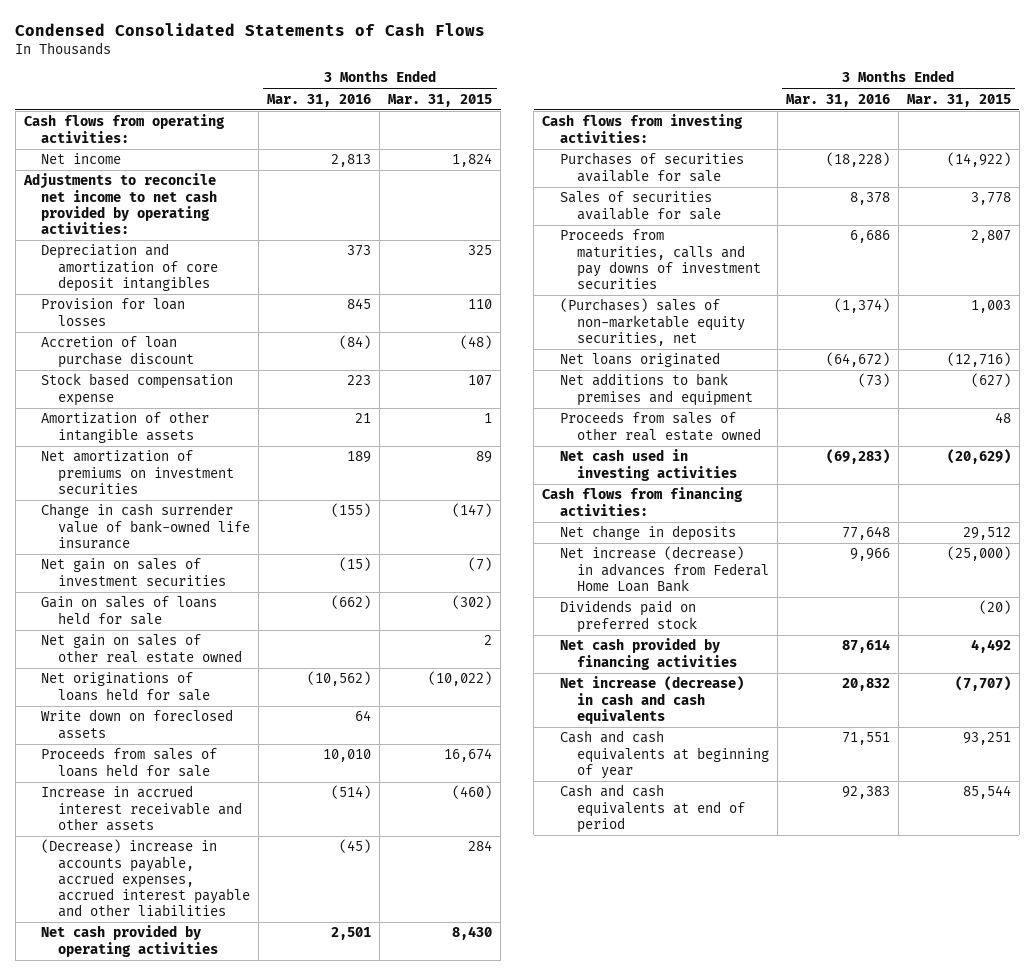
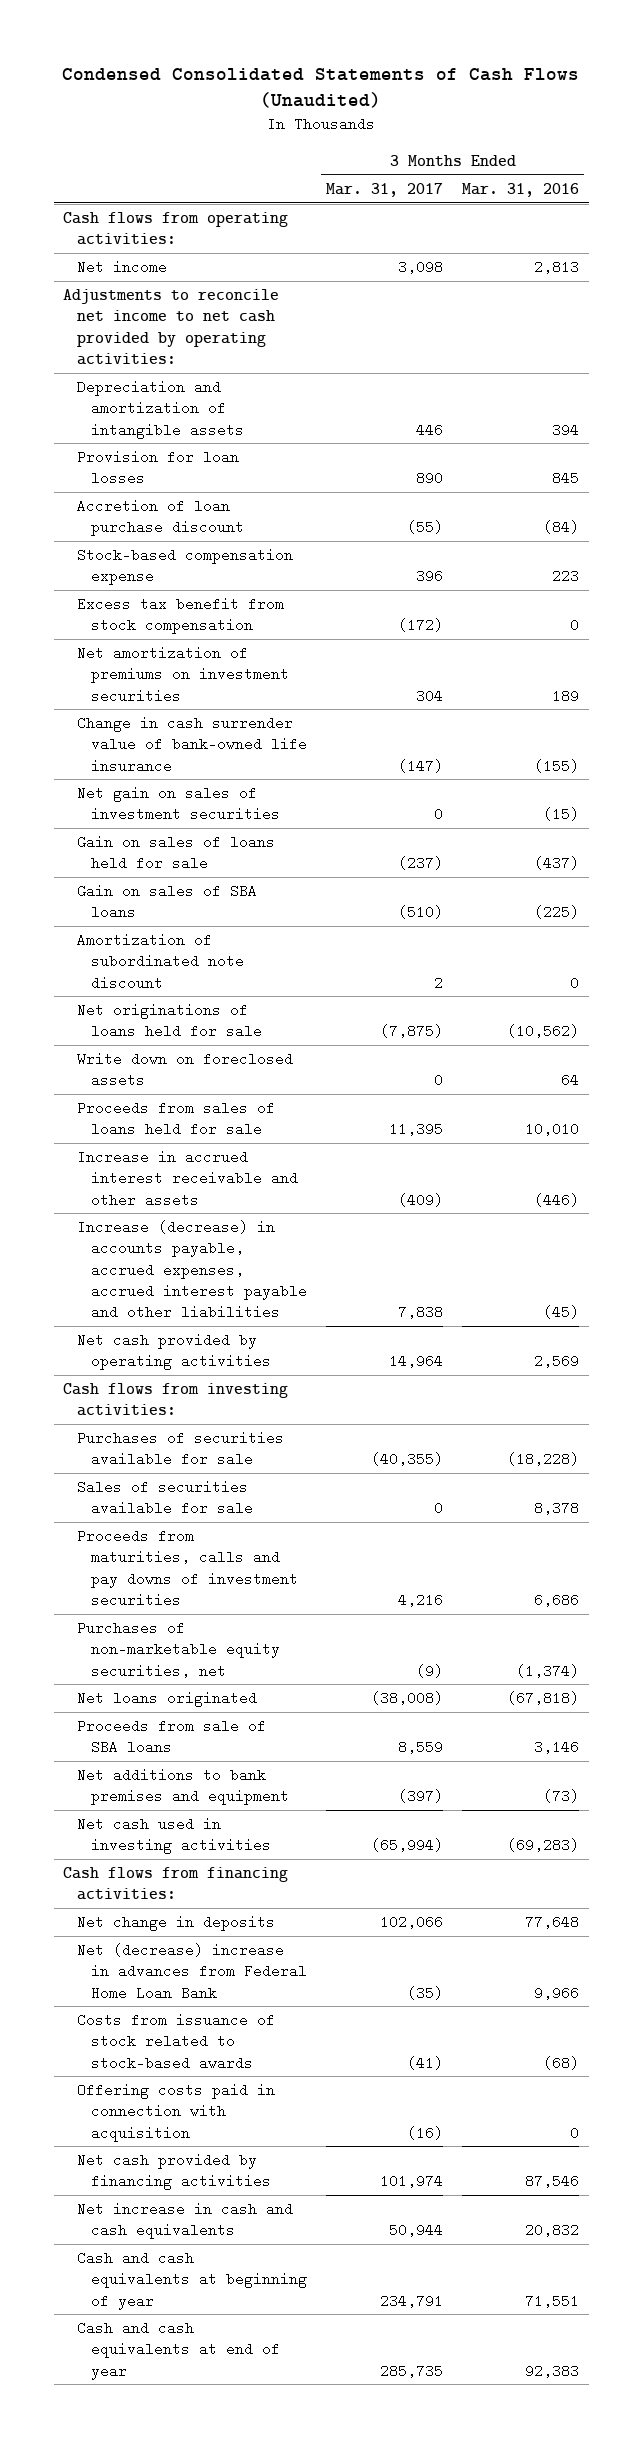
[15,22,486,36] Condensed Consolidated Statements of Cash Flows -> [62,67,580,109] Condensed Consolidated Statements of Cash Flows (Unaudited)
[388,93,493,107] Mar. 31, 2015 -> none
none -> [325,182,443,197] Mar. 31, 2017
[41,243,219,292] Depreciation and amortization of core deposit intangibles -> [76,380,244,439] Depreciation and amortization of intangible assets
[347,245,372,257] 373 -> [552,422,580,437] 394
[41,411,210,443] Amortization of other intangible assets -> none
[41,373,234,406] Stock based compensation expense -> [76,548,293,586] Stock-based compensation expense
none -> [76,597,284,635] Excess tax benefit from stock compensation
[41,634,243,663] Net gain on sales of other real estate owned -> none
[331,595,372,610] (662) -> [534,856,580,871] (437)
none -> [76,884,257,920] Gain on sales of SBA loans
none -> [76,933,244,990] Amortization of subordinated note discount
[331,785,372,800] (514) -> [534,1192,580,1207] (446)
[41,839,251,918] (Decrease) increase in accounts payable, accrued expenses, accrued interest payable and other liabilities -> [76,1220,307,1319] Increase (decrease) in accounts payable, accrued expenses, accrued interest payable and other liabilities
[331,927,372,941] 2,501 -> [534,1354,580,1369] 2,569
[559,298,745,346] (Purchases) sales of non-marketable equity securities, net -> [76,1621,280,1678] Purchases of non-marketable equity securities, net
[825,352,890,368] (64,672) -> [507,1691,580,1706] (67,818)
none -> [76,1719,266,1755] Proceeds from sale of SBA loans
[559,411,761,441] Proceeds from sales of other real estate owned -> none
[559,600,697,633] Dividends paid on preferred stock -> none
[559,546,769,592] Net increase (decrease) in advances from Federal Home Loan Bank -> [76,1943,307,2000] Net (decrease) increase in advances from Federal Home Loan Bank
none -> [76,2013,275,2070] Costs from issuance of stock related to stock-based awards
none -> [76,2083,275,2142] Offering costs paid in connection with acquisition
[841,639,890,654] 87,614 -> [525,2174,580,2189] 87,546
[559,676,744,724] Net increase (decrease) in cash and cash equivalents -> [76,2202,293,2240] Net increase in cash and cash equivalents
[559,784,745,833] Cash and cash equivalents at end of period -> [76,2321,280,2380] Cash and cash equivalents at end of year

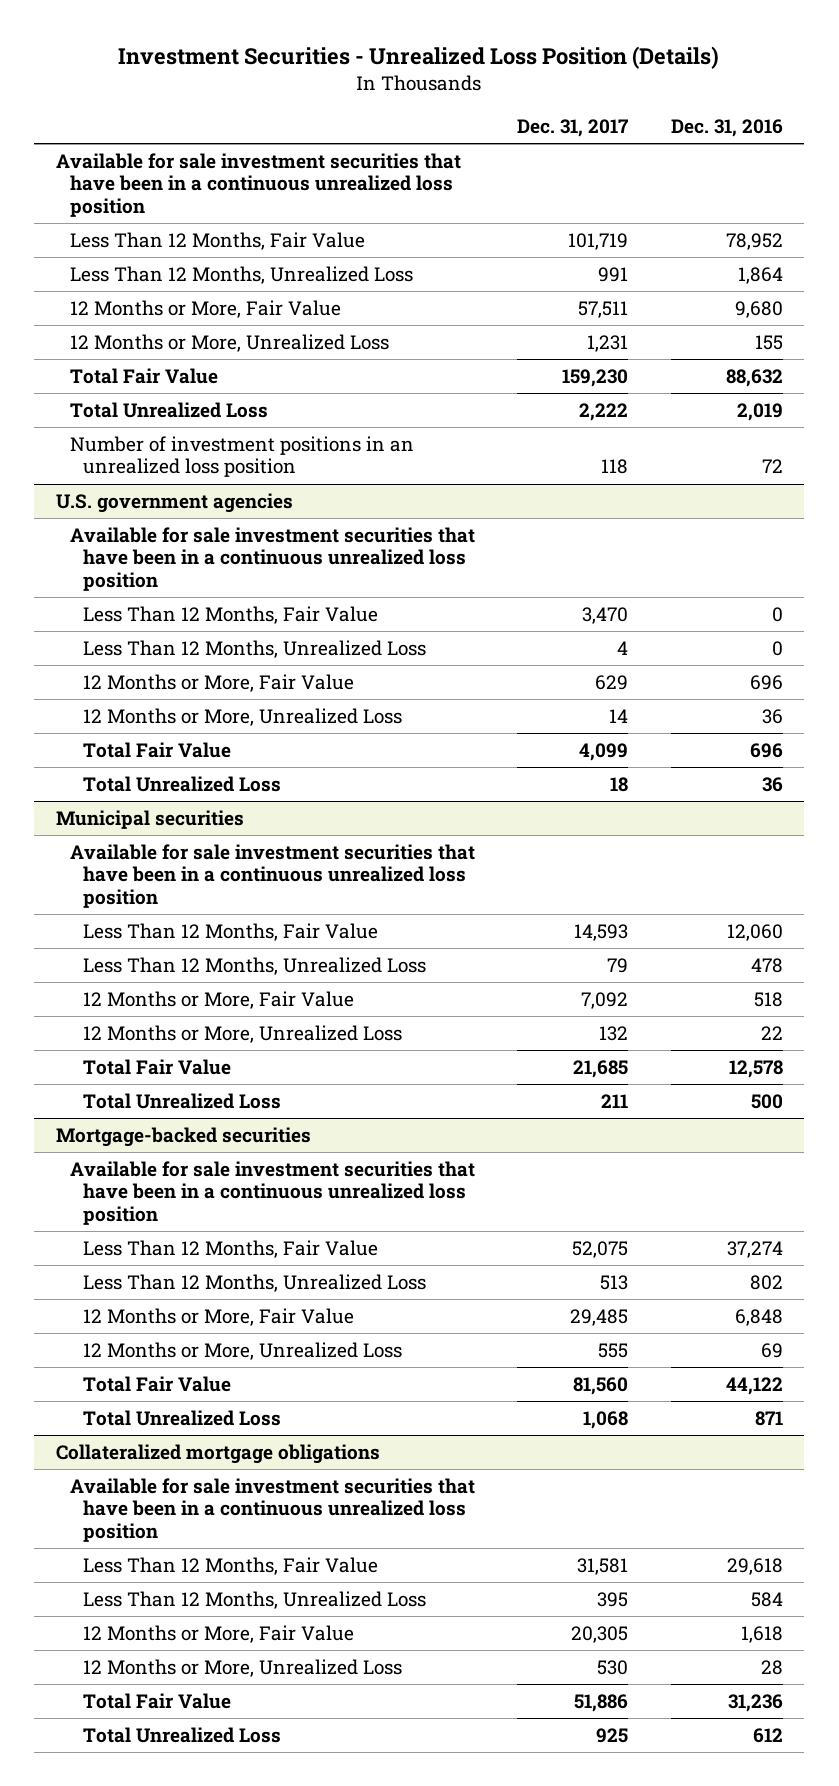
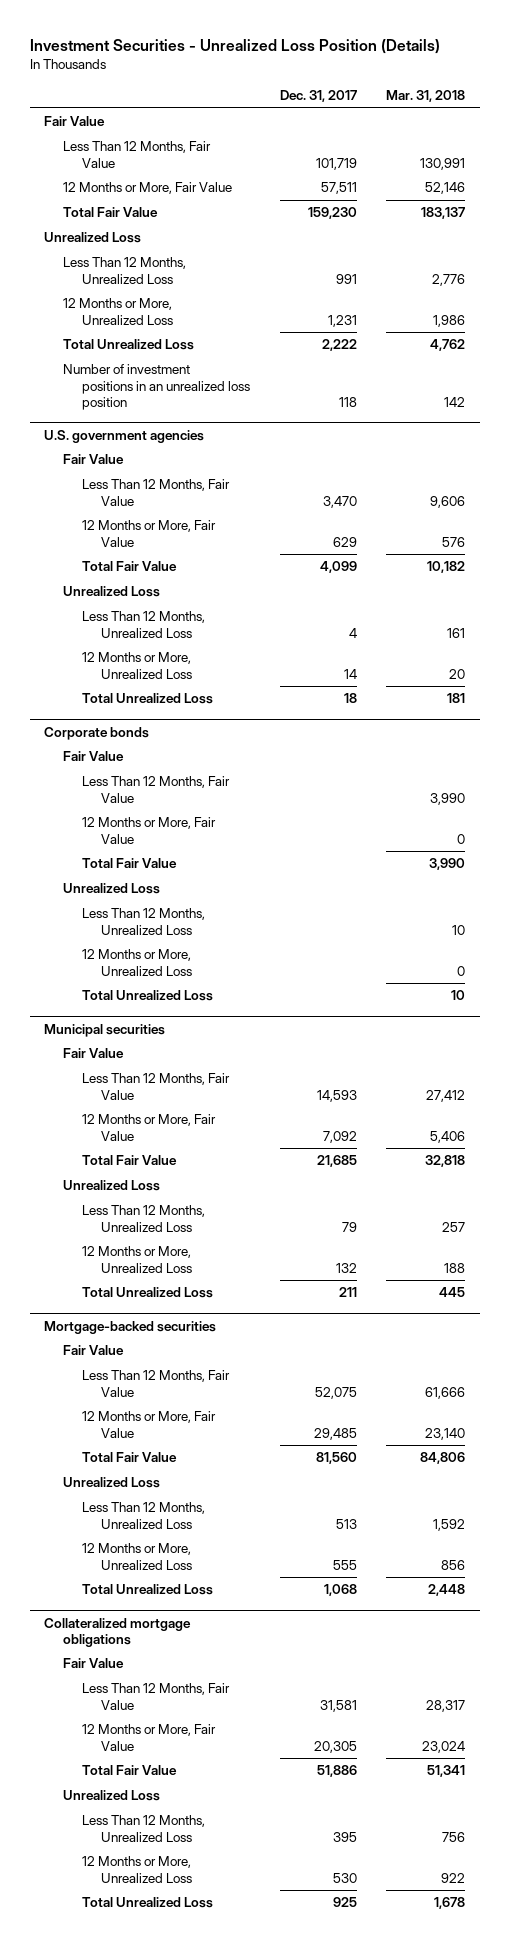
[671,119,784,138] Dec. 31, 2016 -> none
none -> [386,90,466,103] Mar. 31, 2018
[55,152,461,217] Available for sale investment securities that have been in a continuous unrealized loss position -> none
none -> [44,116,106,127] Fair Value
none -> [44,232,142,244] Unrealized Loss
[69,265,413,284] Less Than 12 Months, Unrealized Loss -> [63,257,187,284] Less Than 12 Months, Unrealized Loss
[69,333,389,352] 12 Months or More, Unrealized Loss -> [63,298,174,325] 12 Months or More, Unrealized Loss
[69,526,475,591] Available for sale investment securities that have been in a continuous unrealized loss position -> none
none -> [63,454,125,465] Fair Value
none -> [63,586,161,598] Unrealized Loss
[83,639,427,658] Less Than 12 Months, Unrealized Loss -> [82,611,206,638] Less Than 12 Months, Unrealized Loss
[83,707,403,726] 12 Months or More, Unrealized Loss -> [82,652,193,679] 12 Months or More, Unrealized Loss
none -> [44,726,150,740] Corporate bonds
none -> [63,751,125,762] Fair Value
none -> [82,776,231,803] Less Than 12 Months, Fair Value
none -> [82,817,217,844] 12 Months or More, Fair Value
none -> [82,858,178,869] Total Fair Value
none -> [63,883,161,895] Unrealized Loss
none -> [82,908,206,935] Less Than 12 Months, Unrealized Loss
none -> [82,949,193,976] 12 Months or More, Unrealized Loss
none -> [82,990,214,1002] Total Unrealized Loss
[69,843,475,908] Available for sale investment securities that have been in a continuous unrealized loss position -> none
none -> [63,1048,125,1059] Fair Value
none -> [63,1180,161,1192] Unrealized Loss
[83,956,427,975] Less Than 12 Months, Unrealized Loss -> [82,1205,206,1232] Less Than 12 Months, Unrealized Loss
[83,1024,403,1043] 12 Months or More, Unrealized Loss -> [82,1246,193,1273] 12 Months or More, Unrealized Loss
[69,1160,475,1225] Available for sale investment securities that have been in a continuous unrealized loss position -> none
none -> [63,1345,125,1356] Fair Value
none -> [63,1477,161,1489] Unrealized Loss
[83,1273,427,1292] Less Than 12 Months, Unrealized Loss -> [82,1502,206,1529] Less Than 12 Months, Unrealized Loss
[83,1341,403,1360] 12 Months or More, Unrealized Loss -> [82,1543,193,1570] 12 Months or More, Unrealized Loss
[69,1477,475,1542] Available for sale investment securities that have been in a continuous unrealized loss position -> none
none -> [63,1658,125,1669] Fair Value
none -> [63,1790,161,1802] Unrealized Loss
[83,1590,427,1609] Less Than 12 Months, Unrealized Loss -> [82,1815,206,1842] Less Than 12 Months, Unrealized Loss
[83,1658,403,1677] 12 Months or More, Unrealized Loss -> [82,1856,193,1883] 12 Months or More, Unrealized Loss

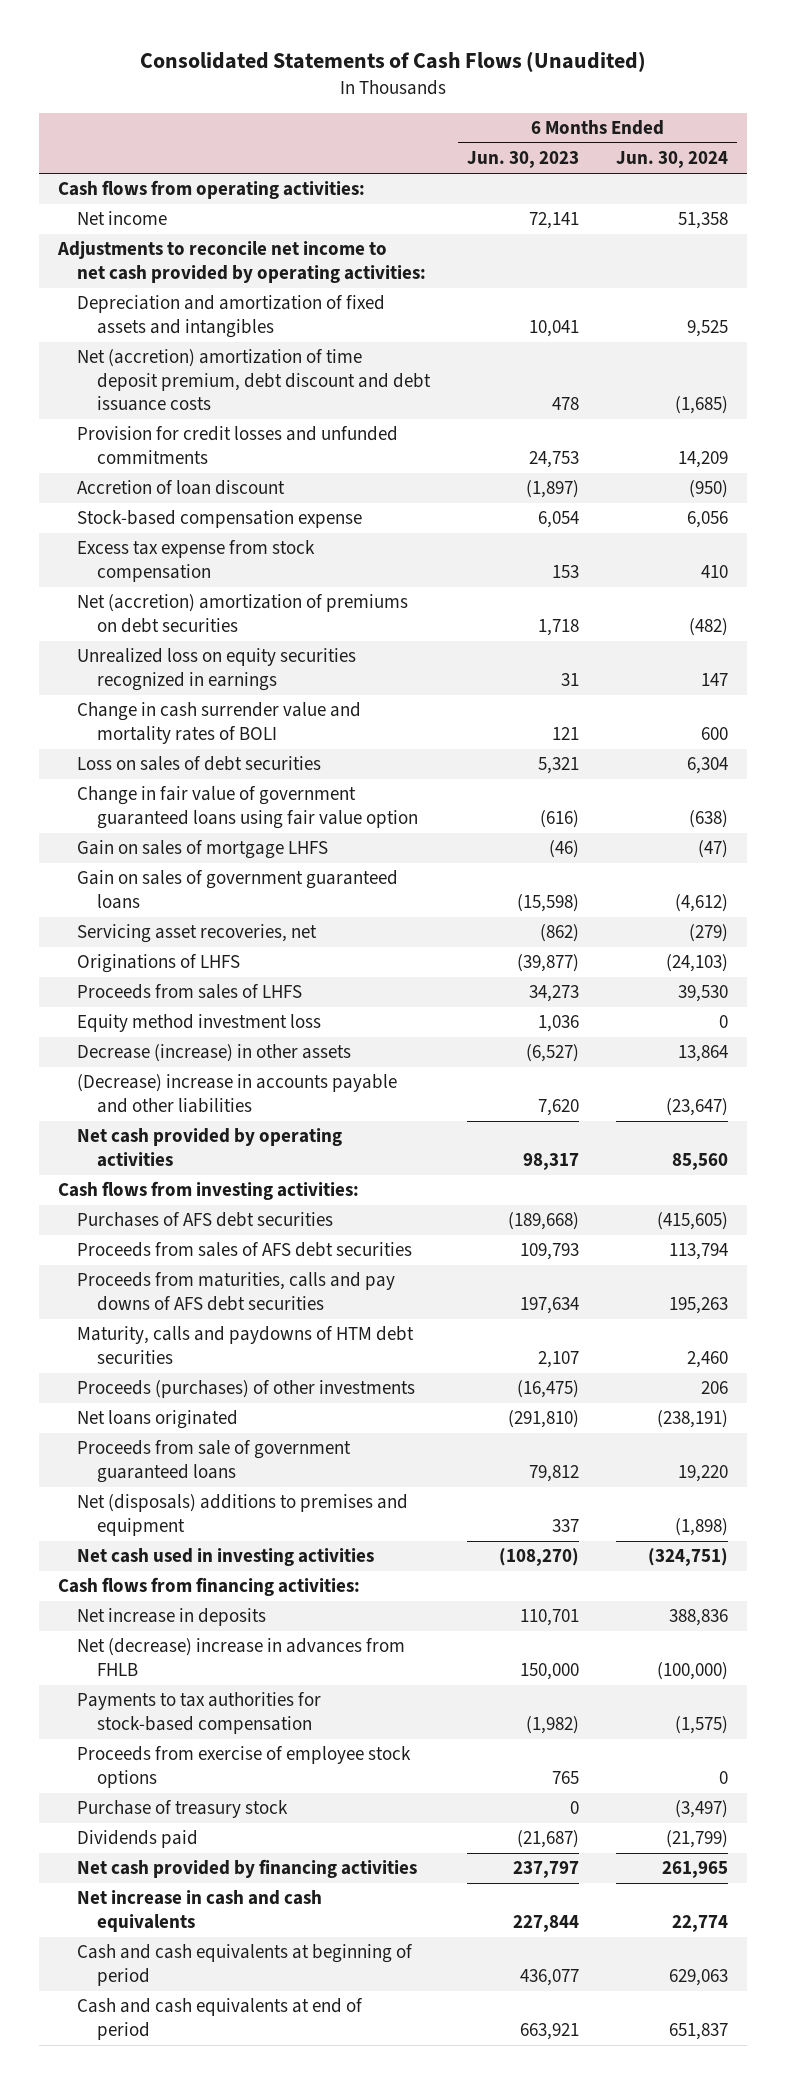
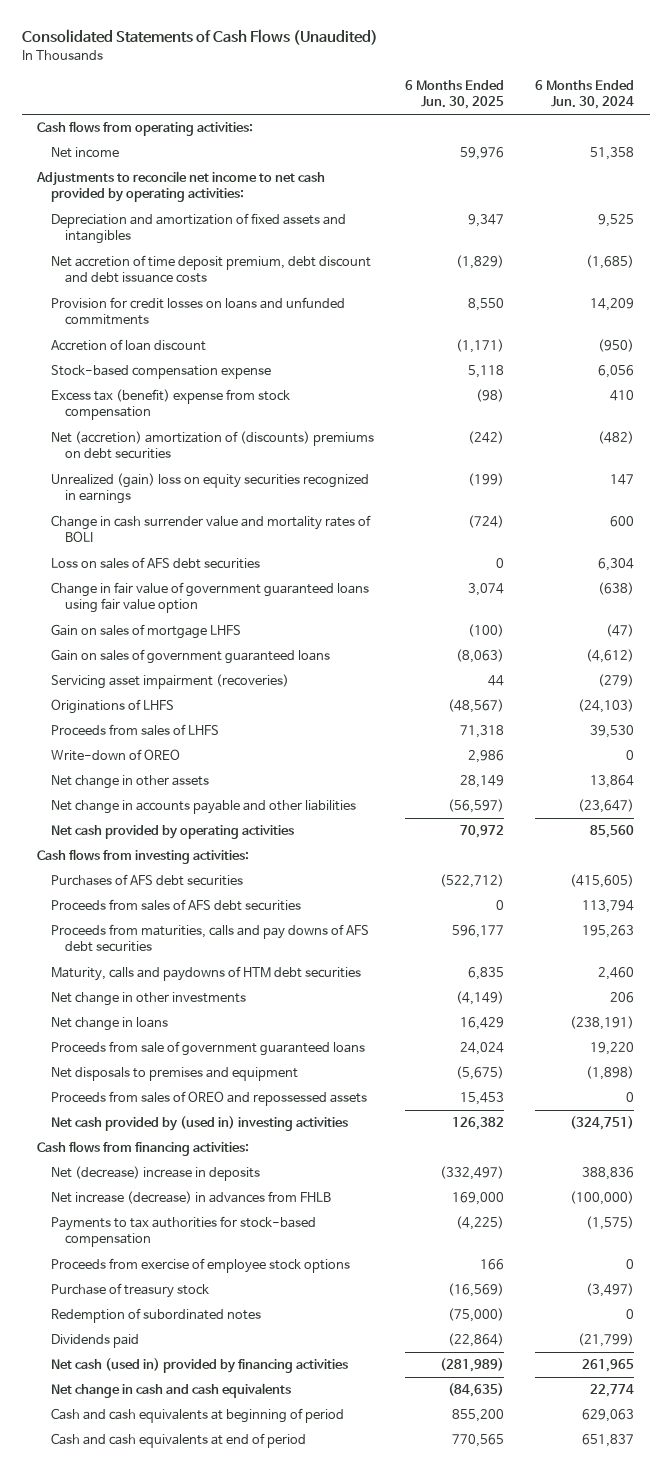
[466,151,579,169] Jun. 30, 2023 -> none
none -> [405,80,505,110] 6 Months Ended Jun. 30, 2025
[77,349,431,412] Net (accretion) amortization of time deposit premium, debt discount and debt issuance costs -> [51,255,372,284] Net accretion of time deposit premium, debt discount and debt issuance costs
[77,426,399,464] Provision for credit losses and unfunded commitments -> [51,297,346,326] Provision for credit losses on loans and unfunded commitments
[77,540,316,582] Excess tax expense from stock compensation -> [51,389,291,421] Excess tax (benefit) expense from stock compensation
[77,594,409,633] Net (accretion) amortization of premiums on debt securities -> [51,431,375,460] Net (accretion) amortization of (discounts) premiums on debt securities
[77,648,357,691] Unrealized loss on equity securities recognized in earnings -> [51,473,370,505] Unrealized (gain) loss on equity securities recognized in earnings
[77,756,322,772] Loss on sales of debt securities -> [51,557,261,570] Loss on sales of AFS debt securities
[77,924,318,944] Servicing asset recoveries, net -> [51,674,290,690] Servicing asset impairment (recoveries)
[77,1014,322,1033] Equity method investment loss -> none
none -> [51,749,181,762] Write-down of OREO
[77,1044,352,1063] Decrease (increase) in other assets -> [51,775,210,790] Net change in other assets
[77,1074,398,1113] (Decrease) increase in accounts payable and other liabilities -> [51,800,357,815] Net change in accounts payable and other liabilities
[77,1380,416,1399] Proceeds (purchases) of other investments -> [51,992,247,1007] Net change in other investments
[77,1410,239,1430] Net loans originated -> [51,1017,169,1032] Net change in loans
[77,1494,409,1536] Net (disposals) additions to premises and equipment -> [51,1067,299,1082] Net disposals to premises and equipment
none -> [51,1091,368,1107] Proceeds from sales of OREO and repossessed assets
[77,1548,375,1567] Net cash used in investing activities -> [51,1116,349,1132] Net cash provided by (used in) investing activities
[77,1608,267,1627] Net increase in deposits -> [51,1166,261,1182] Net (decrease) increase in deposits
[77,1638,406,1676] Net (decrease) increase in advances from FHLB -> [51,1191,332,1205] Net increase (decrease) in advances from FHLB
none -> [51,1308,262,1324] Redemption of subordinated notes
[77,1859,418,1879] Net cash provided by financing activities -> [51,1358,349,1374] Net cash (used in) provided by financing activities
[77,1890,323,1932] Net increase in cash and cash equivalents -> [51,1383,292,1399] Net change in cash and cash equivalents

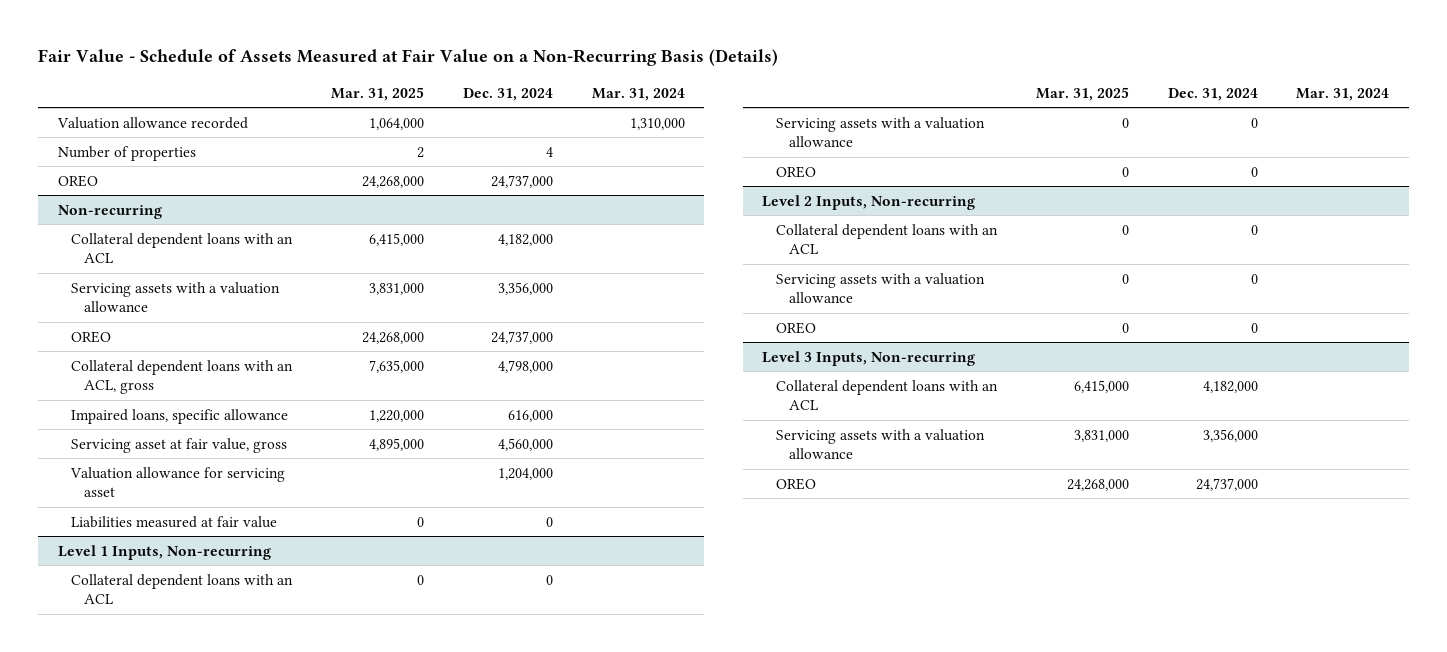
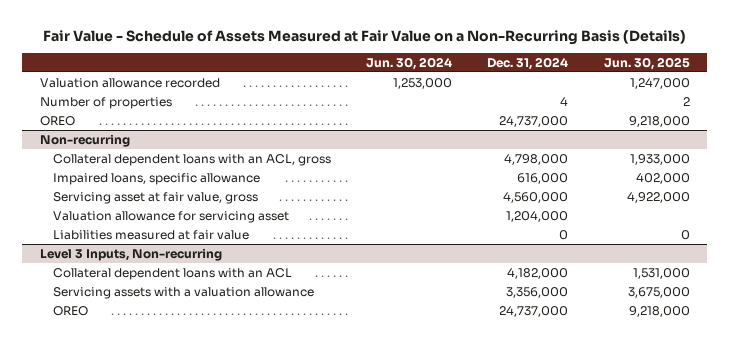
[331,86,425,101] Mar. 31, 2025 -> none
[591,87,685,101] Mar. 31, 2024 -> none
none -> [366,57,453,71] Jun. 30, 2024
none -> [603,57,690,71] Jun. 30, 2025
[71,232,294,264] Collateral dependent loans with an ACL -> none
[71,281,281,313] Servicing assets with a valuation allowance -> none
[71,330,112,343] OREO -> none
[57,544,271,560] Level 1 Inputs, Non-recurring -> none
[71,573,294,605] Collateral dependent loans with an ACL -> none
[775,116,985,148] Servicing assets with a valuation allowance -> none
[775,165,816,178] OREO -> none
[762,194,976,210] Level 2 Inputs, Non-recurring -> none
[775,223,998,255] Collateral dependent loans with an ACL -> none
[775,272,985,304] Servicing assets with a valuation allowance -> none
[775,321,816,334] OREO -> none

